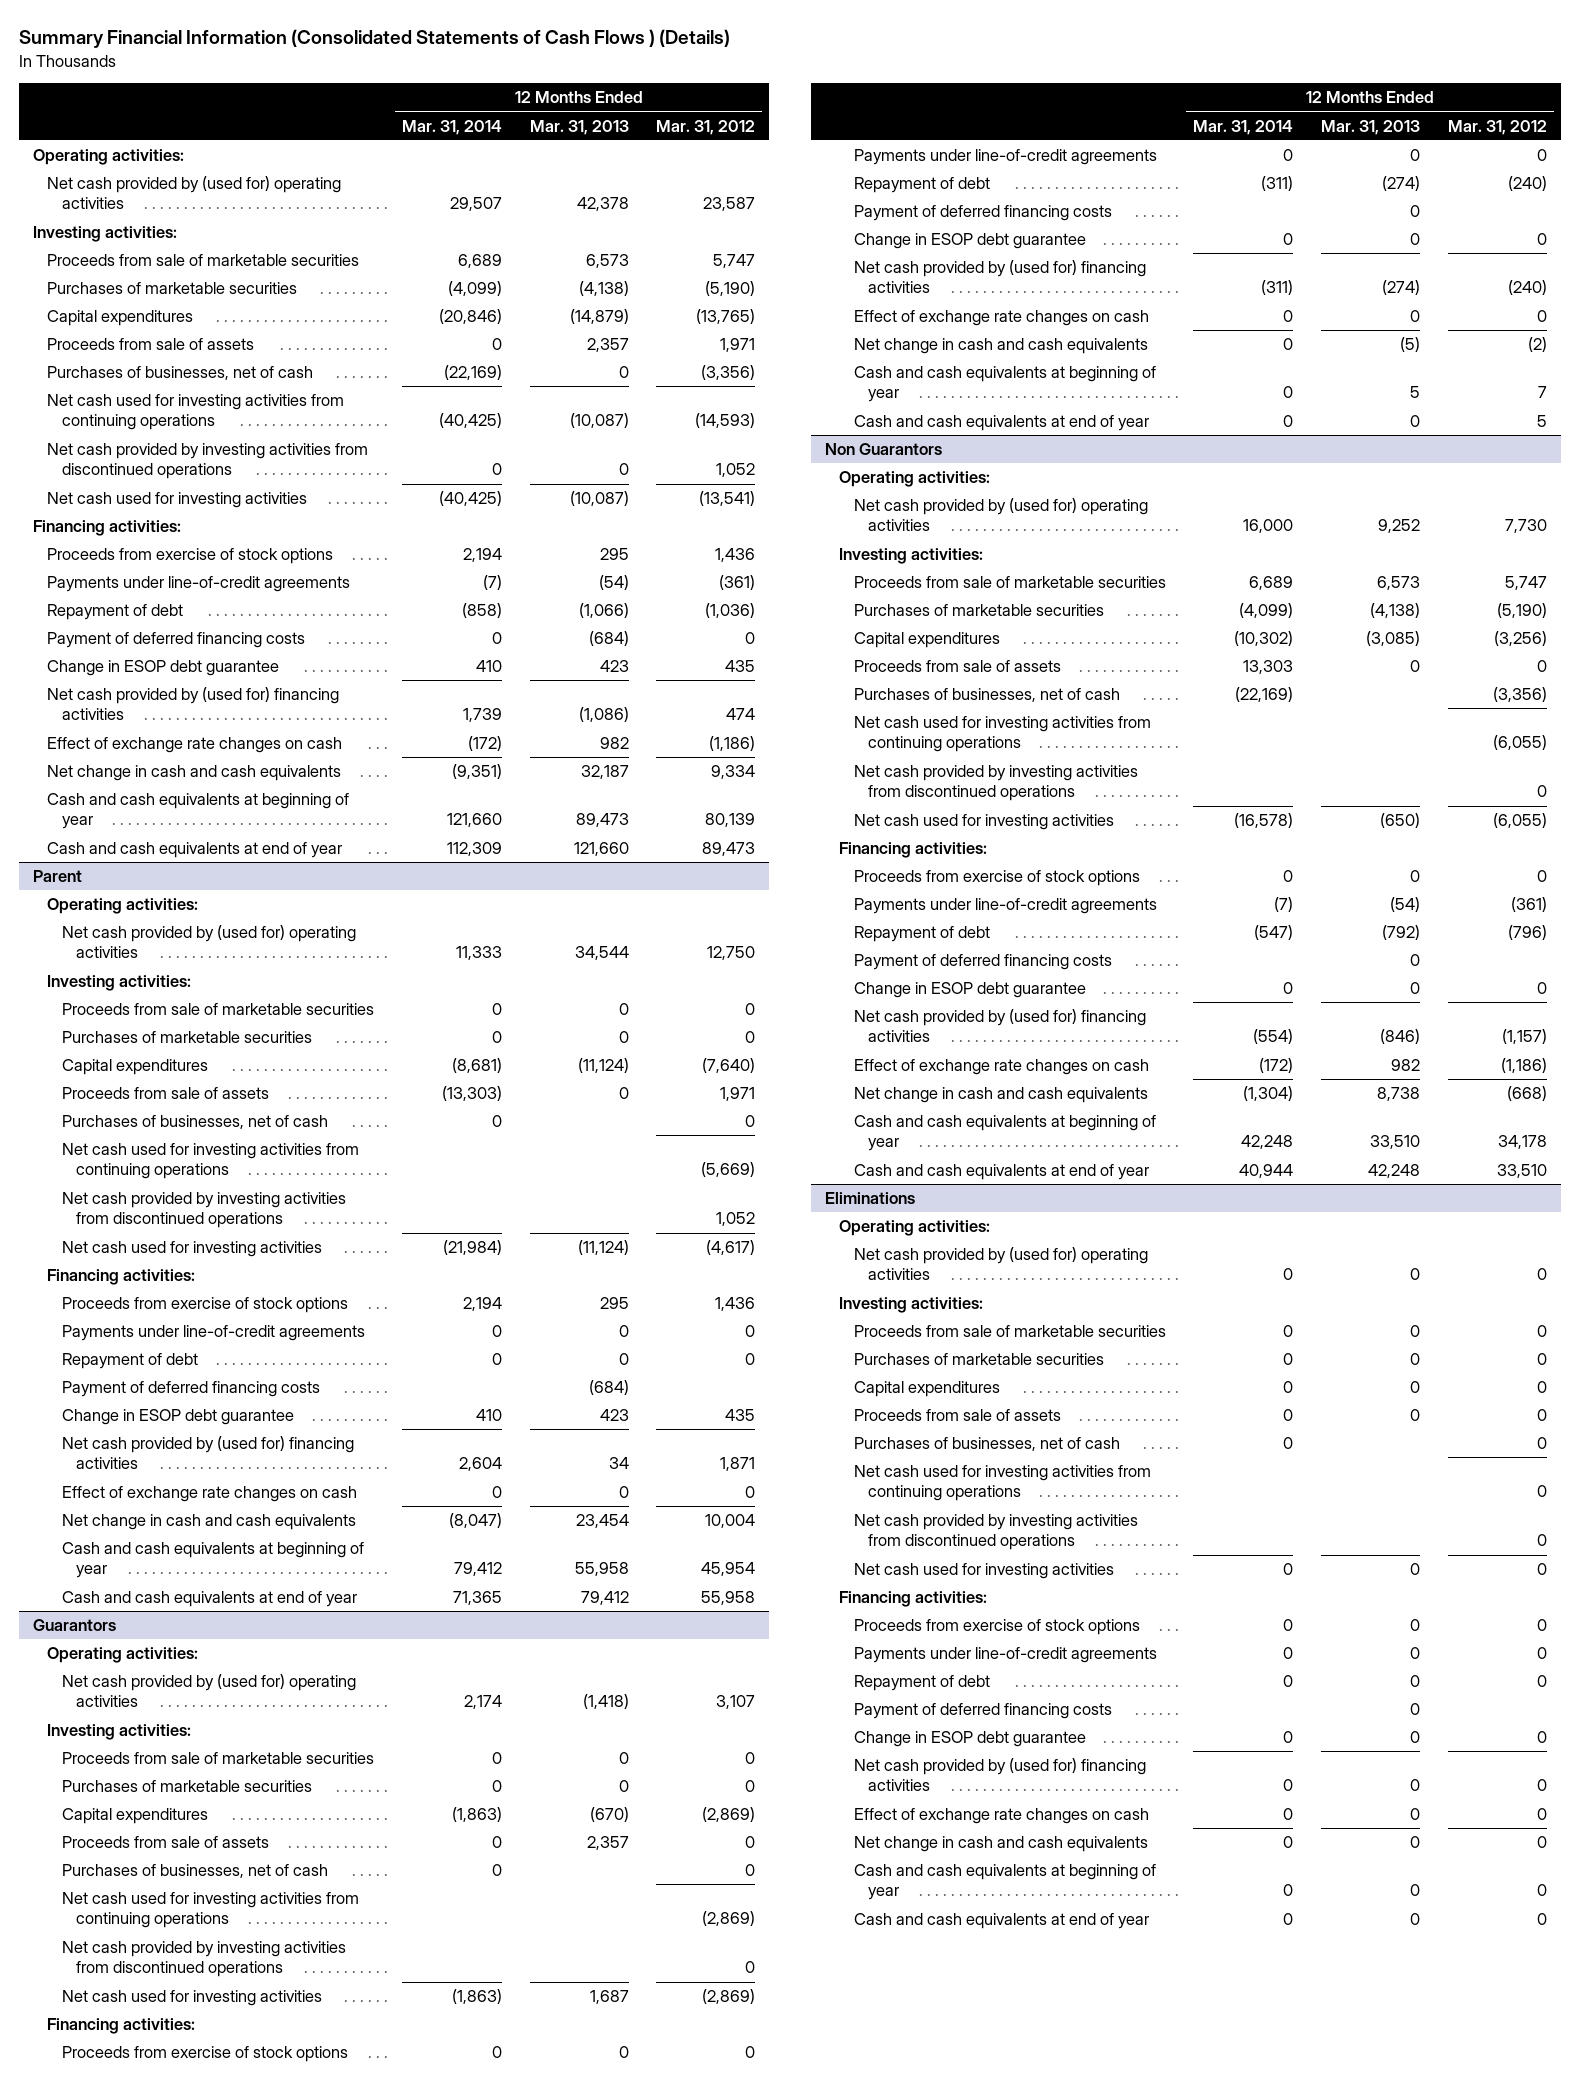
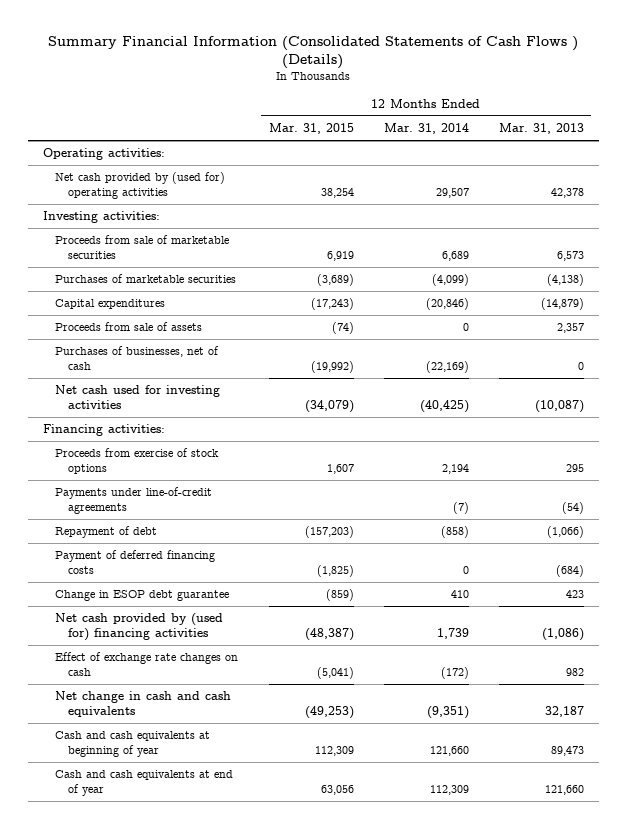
[656,119,756,135] Mar. 31, 2012 -> none
none -> [268,122,354,134] Mar. 31, 2015
[47,394,345,431] Net cash used for investing activities from continuing operations -> none
[47,443,369,480] Net cash provided by investing activities from discontinued operations -> none
[32,870,82,883] Parent -> none
[47,898,199,915] Operating activities: -> none
[61,925,356,959] Net cash provided by (used for) operating activities -> none
[47,975,192,992] Investing activities: -> none
[61,1003,374,1016] Proceeds from sale of marketable securities -> none
[61,1031,312,1044] Purchases of marketable securities -> none
[61,1059,208,1076] Capital expenditures -> none
[61,1087,269,1100] Proceeds from sale of assets -> none
[61,1115,328,1130] Purchases of businesses, net of cash -> none
[61,1143,359,1180] Net cash used for investing activities from continuing operations -> none
[61,1192,346,1229] Net cash provided by investing activities from discontinued operations -> none
[61,1241,322,1258] Net cash used for investing activities -> none
[47,1269,196,1286] Financing activities: -> none
[61,1297,348,1314] Proceeds from exercise of stock options -> none
[61,1325,365,1342] Payments under line-of-credit agreements -> none
[61,1353,198,1370] Repayment of debt -> none
[61,1381,320,1398] Payment of deferred financing costs -> none
[61,1409,294,1426] Change in ESOP debt guarantee -> none
[61,1436,354,1470] Net cash provided by (used for) financing activities -> none
[61,1486,357,1503] Effect of exchange rate changes on cash -> none
[61,1514,356,1531] Net change in cash and cash equivalents -> none
[61,1542,364,1579] Cash and cash equivalents at beginning of year -> none
[61,1591,357,1608] Cash and cash equivalents at end of year -> none
[32,1619,116,1632] Guarantors -> none
[47,1647,199,1664] Operating activities: -> none
[61,1674,356,1708] Net cash provided by (used for) operating activities -> none
[47,1724,192,1741] Investing activities: -> none
[61,1752,374,1765] Proceeds from sale of marketable securities -> none
[61,1780,312,1793] Purchases of marketable securities -> none
[61,1808,208,1825] Capital expenditures -> none
[61,1836,269,1849] Proceeds from sale of assets -> none
[61,1864,328,1879] Purchases of businesses, net of cash -> none
[61,1892,359,1929] Net cash used for investing activities from continuing operations -> none
[61,1941,346,1978] Net cash provided by investing activities from discontinued operations -> none
[61,1990,322,2007] Net cash used for investing activities -> none
[47,2018,196,2035] Financing activities: -> none
[61,2046,348,2063] Proceeds from exercise of stock options -> none
[853,149,1157,166] Payments under line-of-credit agreements -> none
[853,177,990,194] Repayment of debt -> none
[853,205,1112,222] Payment of deferred financing costs -> none
[853,233,1086,250] Change in ESOP debt guarantee -> none
[853,260,1146,294] Net cash provided by (used for) financing activities -> none
[853,310,1149,327] Effect of exchange rate changes on cash -> none
[853,338,1148,355] Net change in cash and cash equivalents -> none
[853,366,1156,403] Cash and cash equivalents at beginning of year -> none
[853,415,1149,432] Cash and cash equivalents at end of year -> none
[824,443,942,456] Non Guarantors -> none
[839,471,991,488] Operating activities: -> none
[853,498,1148,532] Net cash provided by (used for) operating activities -> none
[839,548,984,565] Investing activities: -> none
[853,576,1166,589] Proceeds from sale of marketable securities -> none
[853,604,1104,617] Purchases of marketable securities -> none
[853,632,1000,649] Capital expenditures -> none
[853,660,1061,673] Proceeds from sale of assets -> none
[853,688,1120,703] Purchases of businesses, net of cash -> none
[853,716,1151,753] Net cash used for investing activities from continuing operations -> none
[853,765,1138,802] Net cash provided by investing activities from discontinued operations -> none
[853,814,1114,831] Net cash used for investing activities -> none
[839,842,988,859] Financing activities: -> none
[853,870,1140,887] Proceeds from exercise of stock options -> none
[853,898,1157,915] Payments under line-of-credit agreements -> none
[853,926,990,943] Repayment of debt -> none
[853,954,1112,971] Payment of deferred financing costs -> none
[853,982,1086,999] Change in ESOP debt guarantee -> none
[853,1009,1146,1043] Net cash provided by (used for) financing activities -> none
[853,1059,1149,1076] Effect of exchange rate changes on cash -> none
[853,1087,1148,1104] Net change in cash and cash equivalents -> none
[853,1115,1156,1152] Cash and cash equivalents at beginning of year -> none
[853,1164,1149,1181] Cash and cash equivalents at end of year -> none
[824,1192,915,1205] Eliminations -> none
[839,1220,991,1237] Operating activities: -> none
[853,1247,1148,1281] Net cash provided by (used for) operating activities -> none
[839,1297,984,1314] Investing activities: -> none
[853,1325,1166,1338] Proceeds from sale of marketable securities -> none
[853,1353,1104,1366] Purchases of marketable securities -> none
[853,1381,1000,1398] Capital expenditures -> none
[853,1409,1061,1422] Proceeds from sale of assets -> none
[853,1437,1120,1452] Purchases of businesses, net of cash -> none
[853,1465,1151,1502] Net cash used for investing activities from continuing operations -> none
[853,1514,1138,1551] Net cash provided by investing activities from discontinued operations -> none
[853,1563,1114,1580] Net cash used for investing activities -> none
[839,1591,988,1608] Financing activities: -> none
[853,1619,1140,1636] Proceeds from exercise of stock options -> none
[853,1647,1157,1664] Payments under line-of-credit agreements -> none
[853,1675,990,1692] Repayment of debt -> none
[853,1703,1112,1720] Payment of deferred financing costs -> none
[853,1731,1086,1748] Change in ESOP debt guarantee -> none
[853,1758,1146,1792] Net cash provided by (used for) financing activities -> none
[853,1808,1149,1825] Effect of exchange rate changes on cash -> none
[853,1836,1148,1853] Net change in cash and cash equivalents -> none
[853,1864,1156,1901] Cash and cash equivalents at beginning of year -> none
[853,1913,1149,1930] Cash and cash equivalents at end of year -> none

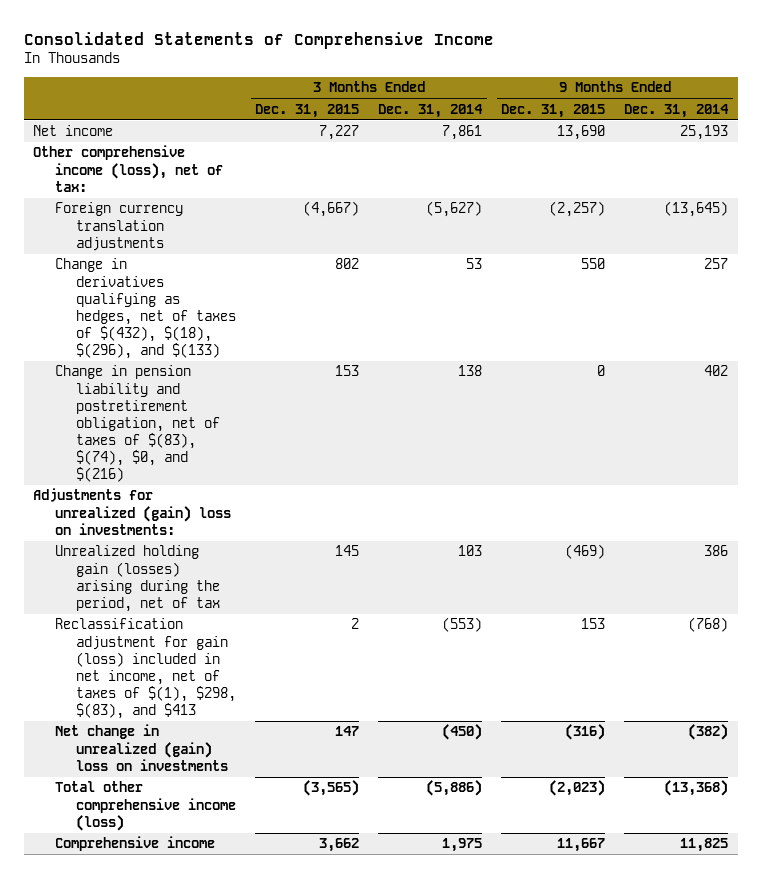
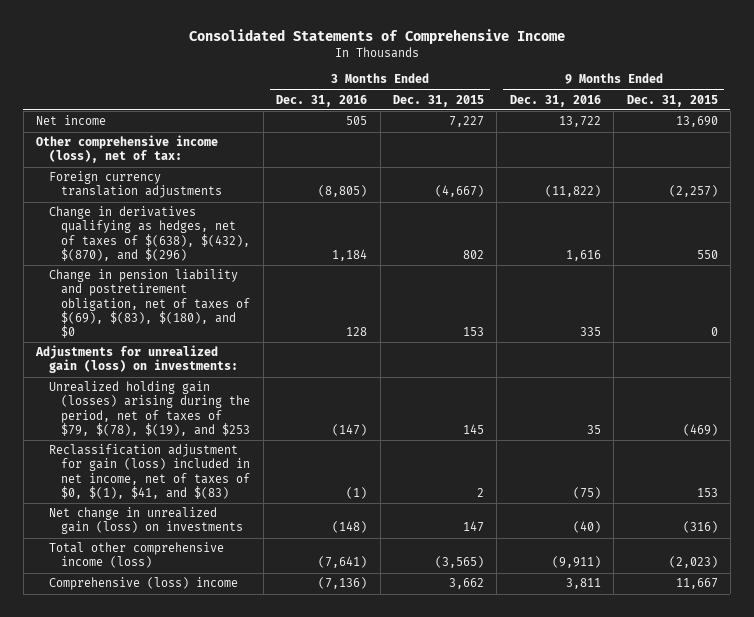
[378,103,484,118] Dec. 31, 2014 -> none
[624,103,730,118] Dec. 31, 2014 -> none
none -> [276,94,368,107] Dec. 31, 2016
none -> [509,94,601,107] Dec. 31, 2016
[54,258,237,360] Change in derivatives qualifying as hedges, net of taxes of $(432), $(18), $(296), and $(133) -> [48,206,251,261] Change in derivatives qualifying as hedges, net of taxes of $(638), $(432), $(870), and $(296)
[54,365,221,483] Change in pension liability and postretirement obligation, net of taxes of $(83), $(74), $0, and $(216) -> [48,269,251,338] Change in pension liability and postretirement obligation, net of taxes of $(69), $(83), $(180), and $0
[33,488,231,535] Adjustments for unrealized (gain) loss on investments: -> [35,345,238,374] Adjustments for unrealized gain (loss) on investments:
[54,545,221,612] Unrealized holding gain (losses) arising during the period, net of tax -> [48,381,251,436] Unrealized holding gain (losses) arising during the period, net of taxes of $79, $(78), $(19), and $253
[54,618,237,720] Reclassification adjustment for gain (loss) included in net income, net of taxes of $(1), $298, $(83), and $413 -> [48,444,251,499] Reclassification adjustment for gain (loss) included in net income, net of taxes of $0, $(1), $41, and $(83)
[54,724,229,771] Net change in unrealized (gain) loss on investments -> [48,507,244,535] Net change in unrealized gain (loss) on investments
[54,836,215,852] Comprehensive income -> [48,577,238,591] Comprehensive (loss) income

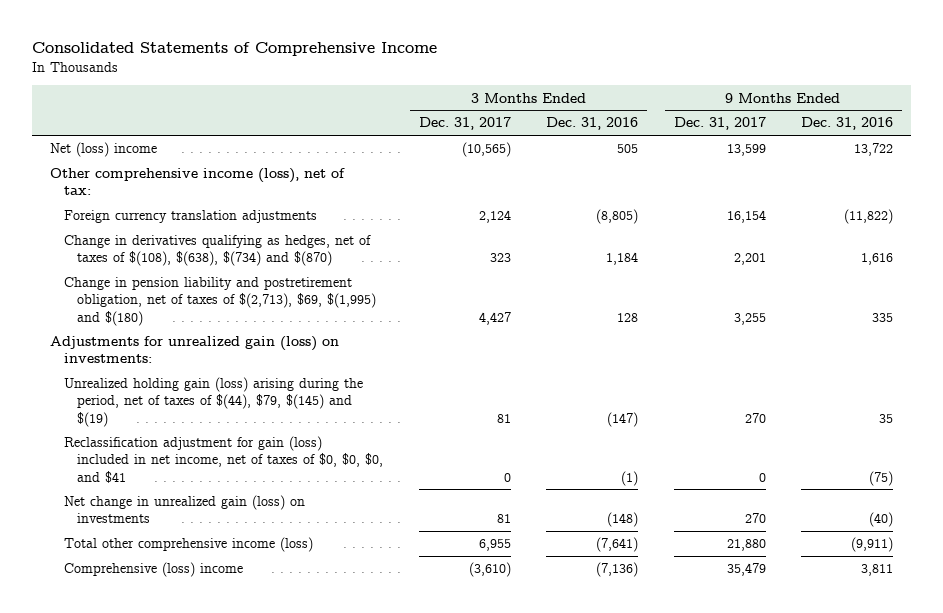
[392,94,484,107] Dec. 31, 2015 -> none
[626,94,718,107] Dec. 31, 2015 -> none
none -> [418,117,511,131] Dec. 31, 2017
none -> [673,117,766,131] Dec. 31, 2017
[36,115,107,126] Net income -> [49,142,157,158] Net (loss) income
[48,206,251,261] Change in derivatives qualifying as hedges, net of taxes of $(638), $(432), $(870), and $(296) -> [63,235,371,267] Change in derivatives qualifying as hedges, net of taxes of $(108), $(638), $(734) and $(870)
[48,269,251,338] Change in pension liability and postretirement obligation, net of taxes of $(69), $(83), $(180), and $0 -> [63,277,377,326] Change in pension liability and postretirement obligation, net of taxes of $(2,713), $69, $(1,995) and $(180)
[48,381,251,436] Unrealized holding gain (losses) arising during the period, net of taxes of $79, $(78), $(19), and $253 -> [63,377,363,427] Unrealized holding gain (loss) arising during the period, net of taxes of $(44), $79, $(145) and $(19)
[48,444,251,499] Reclassification adjustment for gain (loss) included in net income, net of taxes of $0, $(1), $41, and $(83) -> [63,436,384,483] Reclassification adjustment for gain (loss) included in net income, net of taxes of $0, $0, $0, and $41

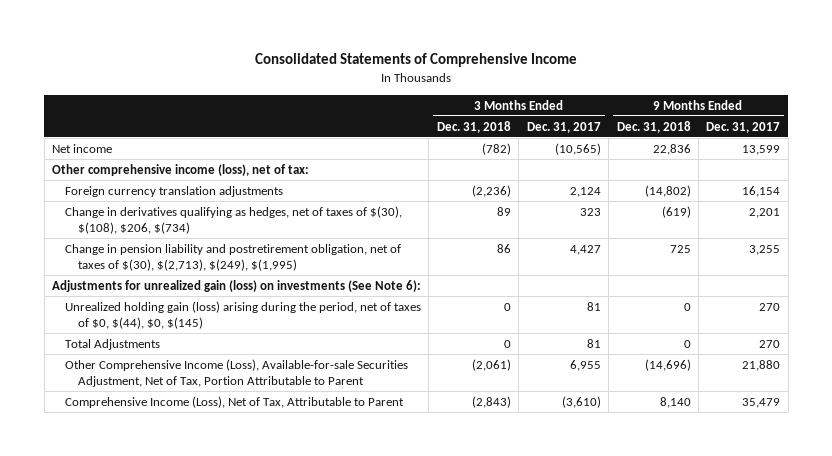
[546,117,639,131] Dec. 31, 2016 -> none
[801,117,894,131] Dec. 31, 2016 -> none
none -> [436,120,511,133] Dec. 31, 2018
none -> [616,120,691,133] Dec. 31, 2018
[49,142,157,158] Net (loss) income -> [52,143,113,153] Net income
[63,436,384,483] Reclassification adjustment for gain (loss) included in net income, net of taxes of $0, $0, $0, and $41 -> none
[63,235,371,267] Change in derivatives qualifying as hedges, net of taxes of $(108), $(638), $(734) and $(870) -> [64,205,402,235] Change in derivatives qualifying as hedges, net of taxes of $(30), $(108), $206, $(734)
[63,277,377,326] Change in pension liability and postretirement obligation, net of taxes of $(2,713), $69, $(1,995) and $(180) -> [64,243,401,272] Change in pension liability and postretirement obligation, net of taxes of $(30), $(2,713), $(249), $(1,995)
[49,336,339,364] Adjustments for unrealized gain (loss) on investments: -> [52,279,422,292] Adjustments for unrealized gain (loss) on investments (See Note 6):
[63,377,363,427] Unrealized holding gain (loss) arising during the period, net of taxes of $(44), $79, $(145) and $(19) -> [64,300,421,330] Unrealized holding gain (loss) arising during the period, net of taxes of $0, $(44), $0, $(145)
[63,495,305,524] Net change in unrealized gain (loss) on investments -> [64,338,160,350] Total Adjustments
[63,537,313,553] Total other comprehensive income (loss) -> [64,358,408,388] Other Comprehensive Income (Loss), Available-for-sale Securities Adjustment, Net of Tax, Portion Attributable to Parent
[63,562,243,578] Comprehensive (loss) income -> [64,395,404,408] Comprehensive Income (Loss), Net of Tax, Attributable to Parent

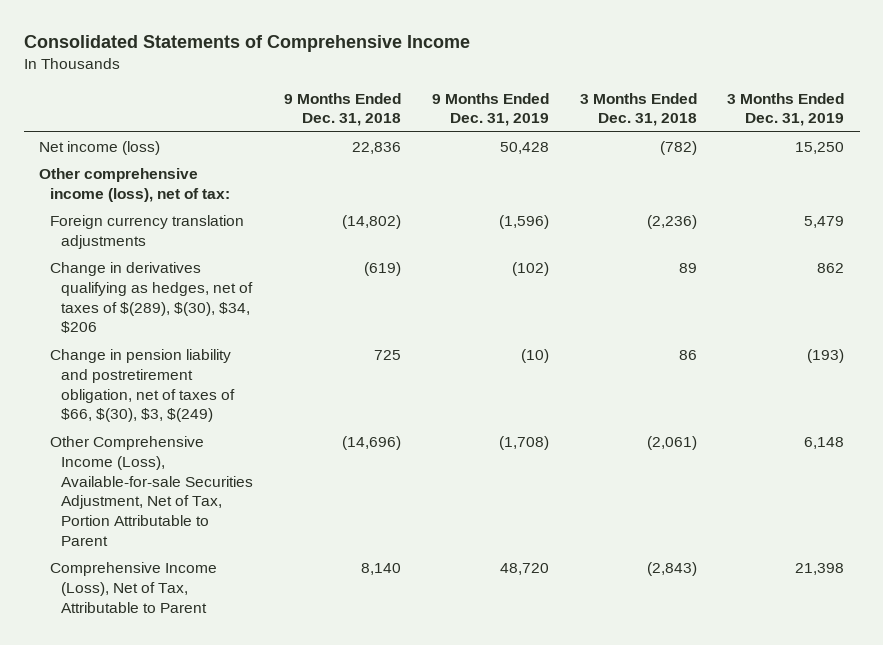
[526,121,601,133] Dec. 31, 2017 -> none
[706,121,781,133] Dec. 31, 2017 -> none
none -> [431,92,549,127] 9 Months Ended Dec. 31, 2019
none -> [727,92,845,127] 3 Months Ended Dec. 31, 2019
[52,143,113,153] Net income -> [39,141,161,156] Net income (loss)
[52,279,422,292] Adjustments for unrealized gain (loss) on investments (See Note 6): -> none
[64,300,421,330] Unrealized holding gain (loss) arising during the period, net of taxes of $0, $(44), $0, $(145) -> none
[64,338,160,350] Total Adjustments -> none
[64,205,402,235] Change in derivatives qualifying as hedges, net of taxes of $(30), $(108), $206, $(734) -> [50,262,254,334] Change in derivatives qualifying as hedges, net of taxes of $(289), $(30), $34, $206
[64,243,401,272] Change in pension liability and postretirement obligation, net of taxes of $(30), $(2,713), $(249), $(1,995) -> [50,349,236,423] Change in pension liability and postretirement obligation, net of taxes of $66, $(30), $3, $(249)

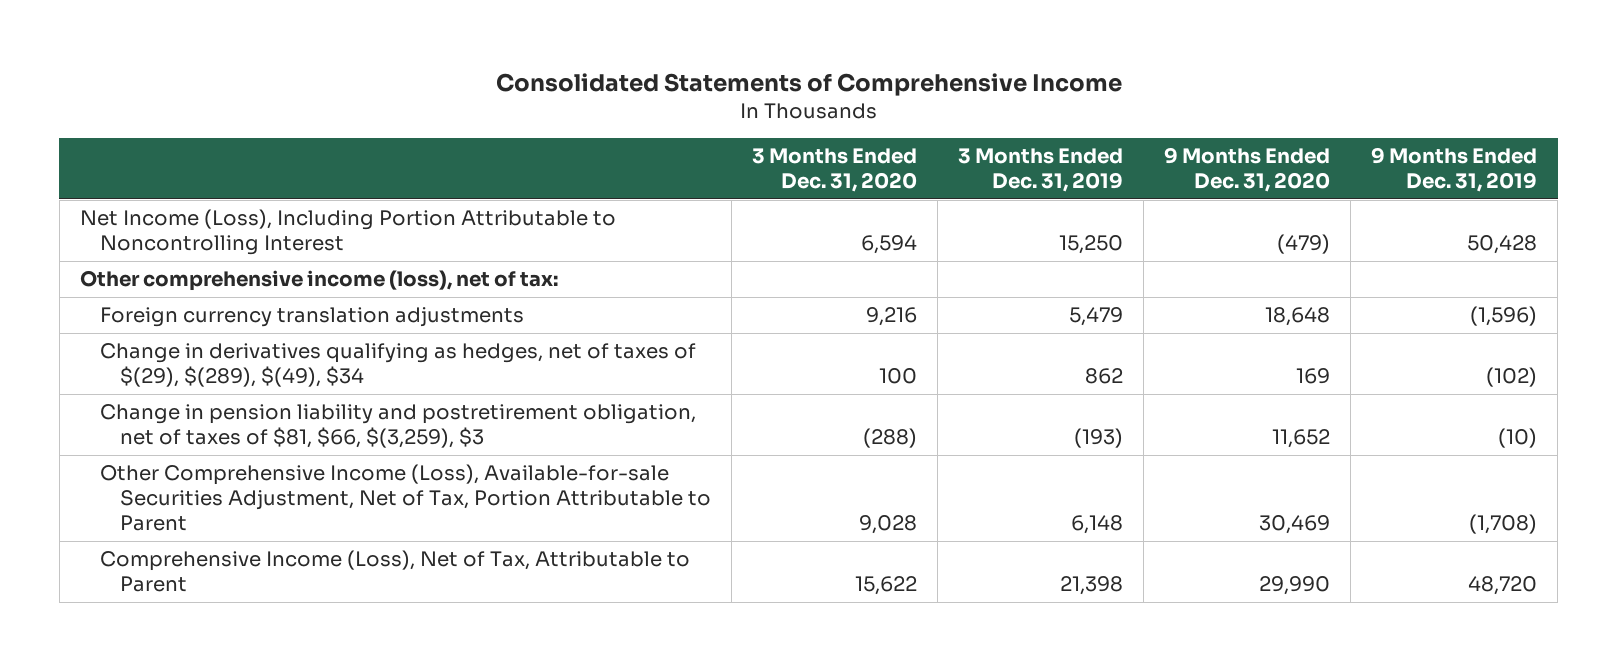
[283,92,401,127] 9 Months Ended Dec. 31, 2018 -> none
[579,92,697,127] 3 Months Ended Dec. 31, 2018 -> none
none -> [751,148,917,192] 3 Months Ended Dec. 31, 2020
none -> [1164,147,1331,192] 9 Months Ended Dec. 31, 2020
[39,141,161,156] Net income (loss) -> [80,209,617,256] Net Income (Loss), Including Portion Attributable to Noncontrolling Interest
[50,262,254,334] Change in derivatives qualifying as hedges, net of taxes of $(289), $(30), $34, $206 -> [99,343,696,388] Change in derivatives qualifying as hedges, net of taxes of $(29), $(289), $(49), $34
[50,349,236,423] Change in pension liability and postretirement obligation, net of taxes of $66, $(30), $3, $(249) -> [99,404,696,449] Change in pension liability and postretirement obligation, net of taxes of $81, $66, $(3,259), $3

